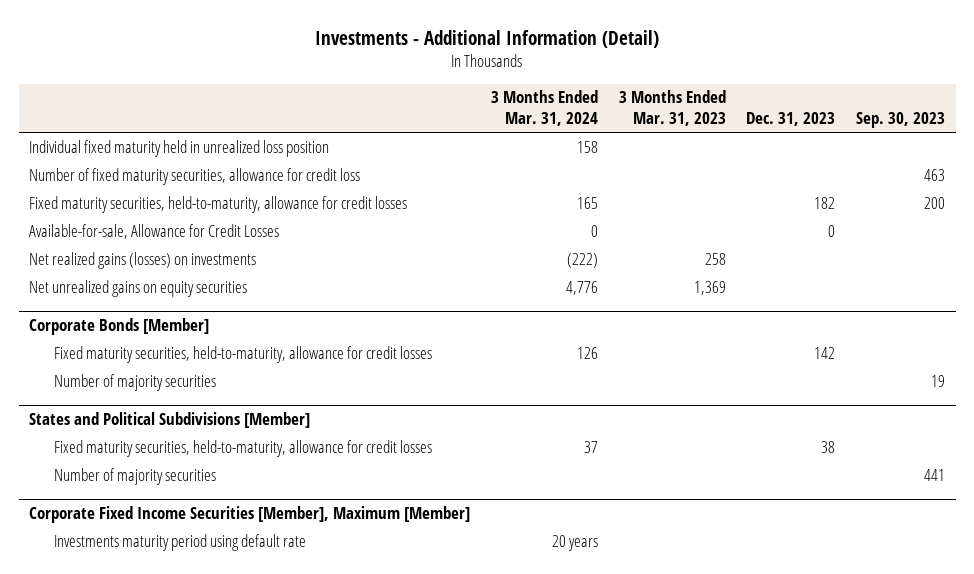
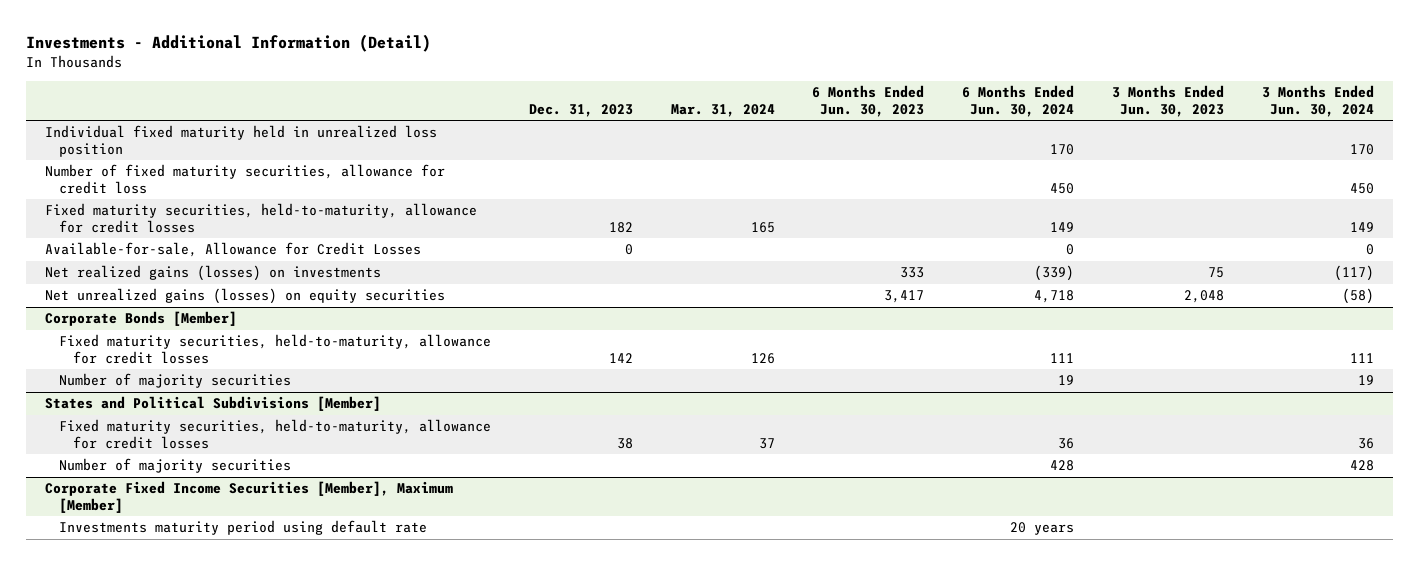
[491,90,599,127] 3 Months Ended Mar. 31, 2024 -> none
[618,90,726,127] 3 Months Ended Mar. 31, 2023 -> none
[856,112,946,129] Sep. 30, 2023 -> none
none -> [670,103,775,117] Mar. 31, 2024
none -> [812,84,925,117] 6 Months Ended Jun. 30, 2023
none -> [962,84,1075,117] 6 Months Ended Jun. 30, 2024
none -> [1111,84,1224,117] 3 Months Ended Jun. 30, 2023
none -> [1261,84,1374,117] 3 Months Ended Jun. 30, 2024
[29,279,248,297] Net unrealized gains on equity securities -> [44,288,445,305] Net unrealized gains (losses) on equity securities

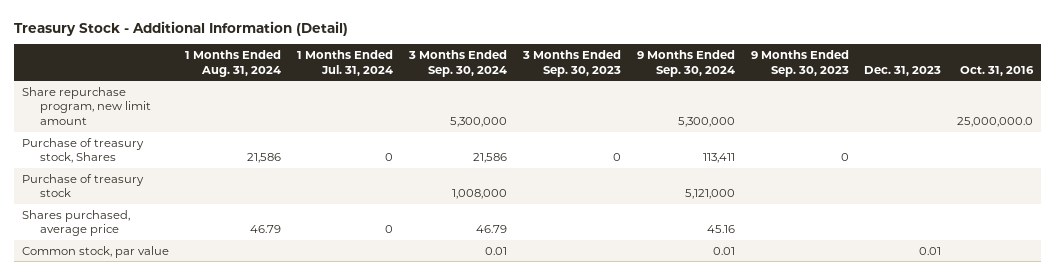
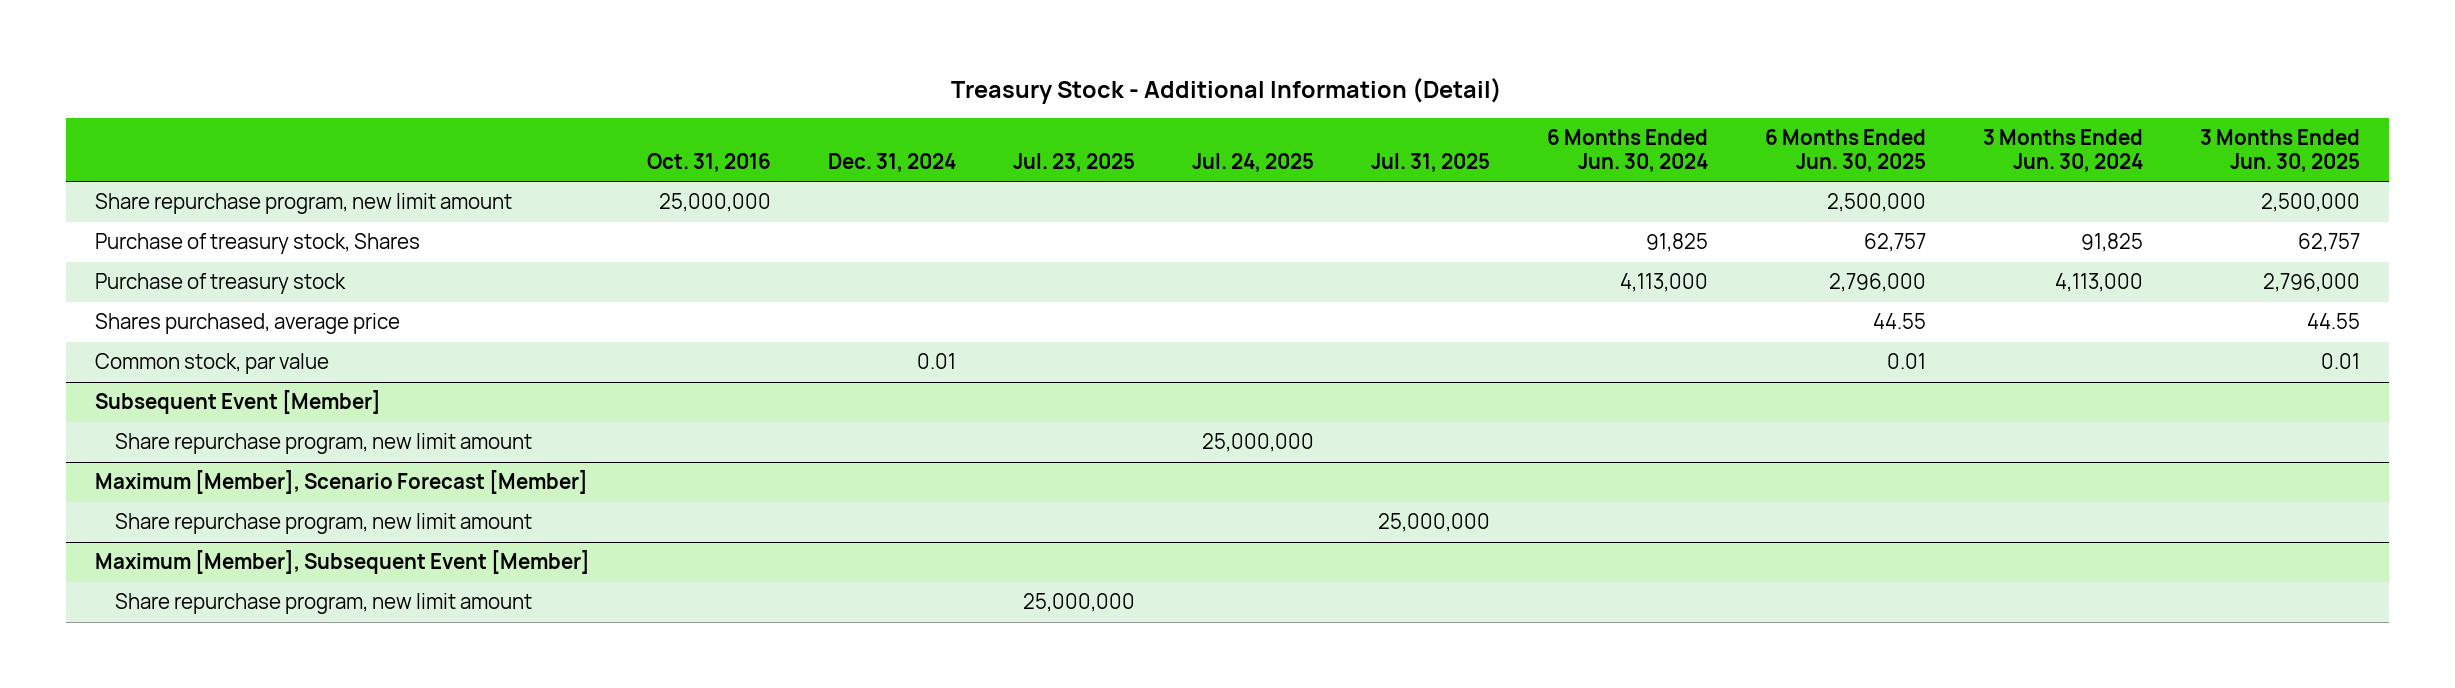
[185,49,282,77] 1 Months Ended Aug. 31, 2024 -> none
[297,49,394,76] 1 Months Ended Jul. 31, 2024 -> none
[407,49,507,77] 3 Months Ended Sep. 30, 2024 -> none
[521,49,621,77] 3 Months Ended Sep. 30, 2023 -> none
[636,49,735,77] 9 Months Ended Sep. 30, 2024 -> none
[750,49,849,77] 9 Months Ended Sep. 30, 2023 -> none
[864,65,942,76] Dec. 31, 2023 -> none
none -> [827,153,956,173] Dec. 31, 2024
none -> [1012,153,1135,173] Jul. 23, 2025
none -> [1191,153,1314,173] Jul. 24, 2025
none -> [1370,153,1490,173] Jul. 31, 2025
none -> [1546,128,1708,173] 6 Months Ended Jun. 30, 2024
none -> [1764,128,1926,173] 6 Months Ended Jun. 30, 2025
none -> [1983,128,2144,173] 3 Months Ended Jun. 30, 2024
none -> [2200,128,2361,173] 3 Months Ended Jun. 30, 2025
[957,117,1034,128] 25,000,000.0 -> [658,193,771,213] 25,000,000
none -> [94,390,381,415] Subsequent Event [Member]
none -> [114,433,532,455] Share repurchase program, new limit amount
none -> [94,470,588,495] Maximum [Member], Scenario Forecast [Member]
none -> [114,513,532,535] Share repurchase program, new limit amount
none -> [94,550,590,575] Maximum [Member], Subsequent Event [Member]
none -> [114,593,532,615] Share repurchase program, new limit amount

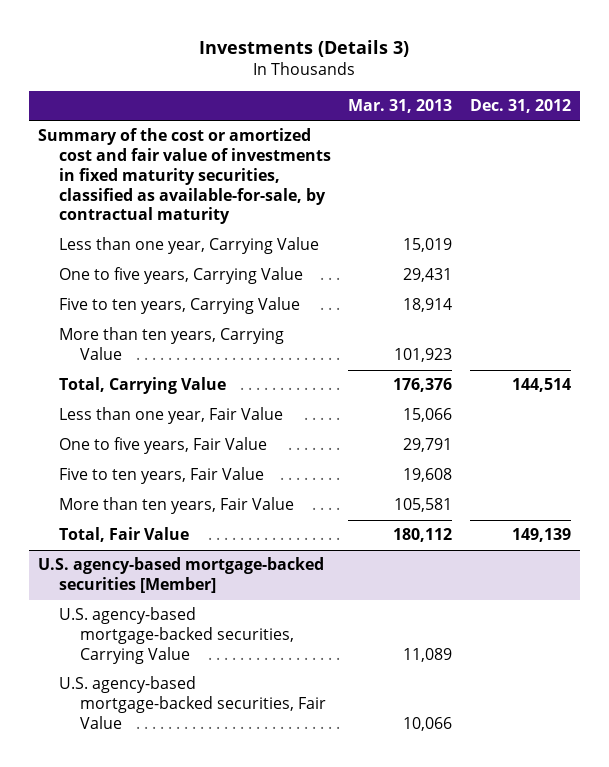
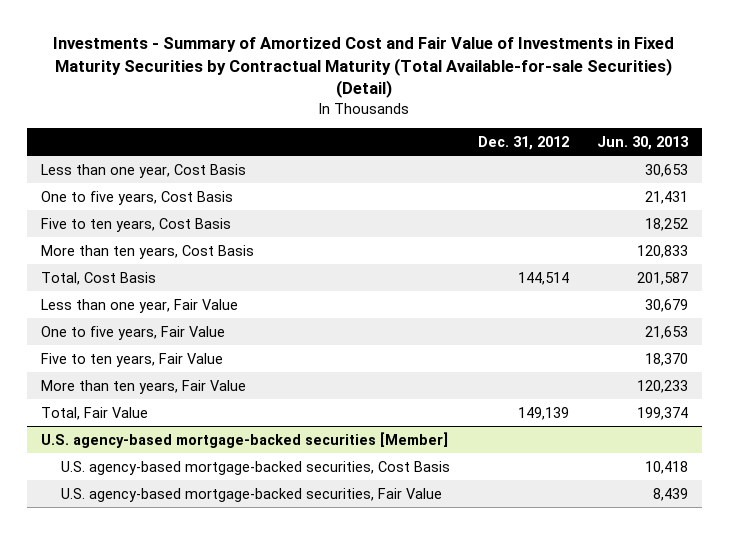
[199,39,410,57] Investments (Details 3) -> [53,37,675,99] Investments - Summary of Amortized Cost and Fair Value of Investments in Fixed Maturity Securities by Contractual Maturity (Total Available-for-sale Securities) (Detail)
[348,99,453,114] Mar. 31, 2013 -> none
none -> [596,135,689,150] Jun. 30, 2013
[37,128,331,225] Summary of the cost or amortized cost and fair value of investments in fixed maturity securities, classified as available-for-sale, by contractual maturity -> none
[58,237,319,255] Less than one year, Carrying Value -> [40,163,246,178] Less than one year, Cost Basis
[58,267,303,285] One to five years, Carrying Value -> [40,190,233,205] One to five years, Cost Basis
[58,297,300,315] Five to ten years, Carrying Value -> [40,217,231,232] Five to ten years, Cost Basis
[58,327,284,361] More than ten years, Carrying Value -> [40,244,254,259] More than ten years, Cost Basis
[58,377,226,395] Total, Carrying Value -> [40,271,156,285] Total, Cost Basis
[58,607,294,664] U.S. agency-based mortgage-backed securities, Carrying Value -> [60,460,450,475] U.S. agency-based mortgage-backed securities, Cost Basis

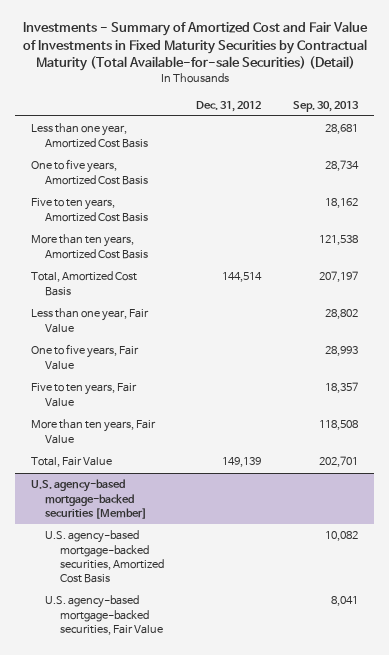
[596,135,689,150] Jun. 30, 2013 -> none
none -> [292,100,359,112] Sep. 30, 2013
[40,163,246,178] Less than one year, Cost Basis -> [31,123,149,148] Less than one year, Amortized Cost Basis
[40,190,233,205] One to five years, Cost Basis -> [31,159,149,185] One to five years, Amortized Cost Basis
[40,217,231,232] Five to ten years, Cost Basis -> [31,198,149,222] Five to ten years, Amortized Cost Basis
[40,244,254,259] More than ten years, Cost Basis -> [31,234,149,259] More than ten years, Amortized Cost Basis
[40,271,156,285] Total, Cost Basis -> [31,271,138,296] Total, Amortized Cost Basis
[60,460,450,475] U.S. agency-based mortgage-backed securities, Cost Basis -> [45,530,164,584] U.S. agency-based mortgage-backed securities, Amortized Cost Basis

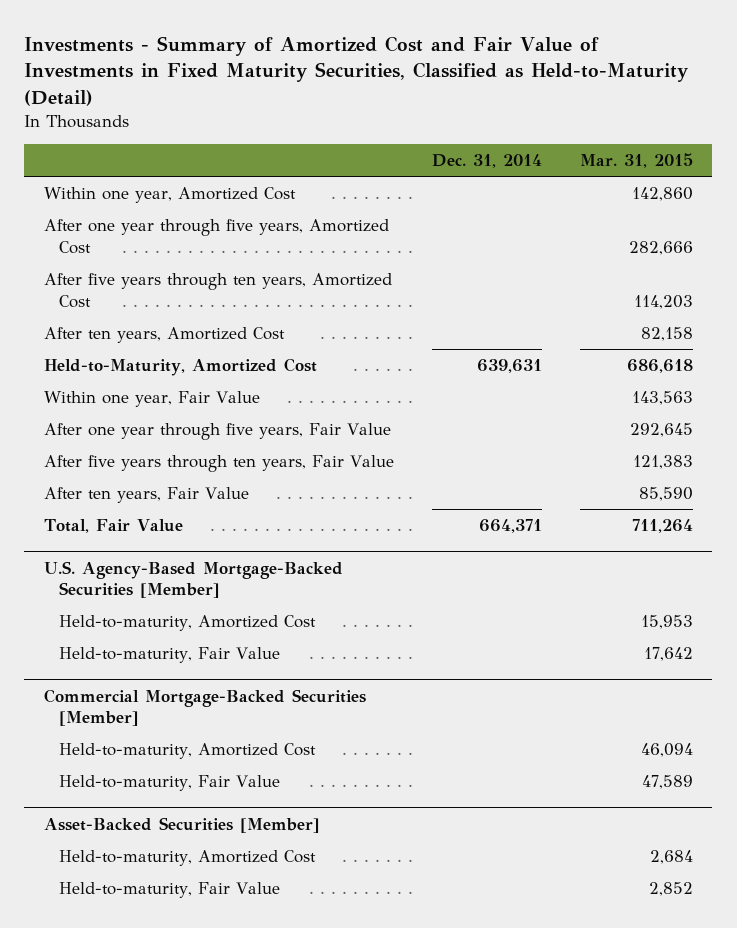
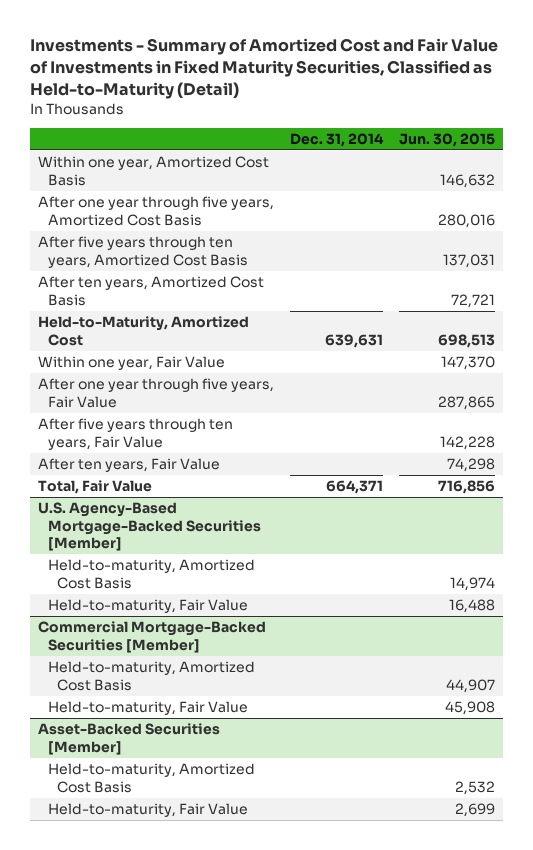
[580,152,694,168] Mar. 31, 2015 -> none
none -> [398,132,495,147] Jun. 30, 2015
[43,186,296,203] Within one year, Amortized Cost -> [37,156,269,186] Within one year, Amortized Cost Basis
[43,218,389,254] After one year through five years, Amortized Cost -> [37,196,274,226] After one year through five years, Amortized Cost Basis
[43,272,392,308] After five years through ten years, Amortized Cost -> [37,236,248,268] After five years through ten years, Amortized Cost Basis
[43,326,285,343] After ten years, Amortized Cost -> [37,276,264,306] After ten years, Amortized Cost Basis
[59,614,317,631] Held-to-maturity, Amortized Cost -> [47,559,255,589] Held-to-maturity, Amortized Cost Basis
[59,742,317,759] Held-to-maturity, Amortized Cost -> [47,661,255,691] Held-to-maturity, Amortized Cost Basis
[59,849,317,866] Held-to-maturity, Amortized Cost -> [47,763,255,793] Held-to-maturity, Amortized Cost Basis

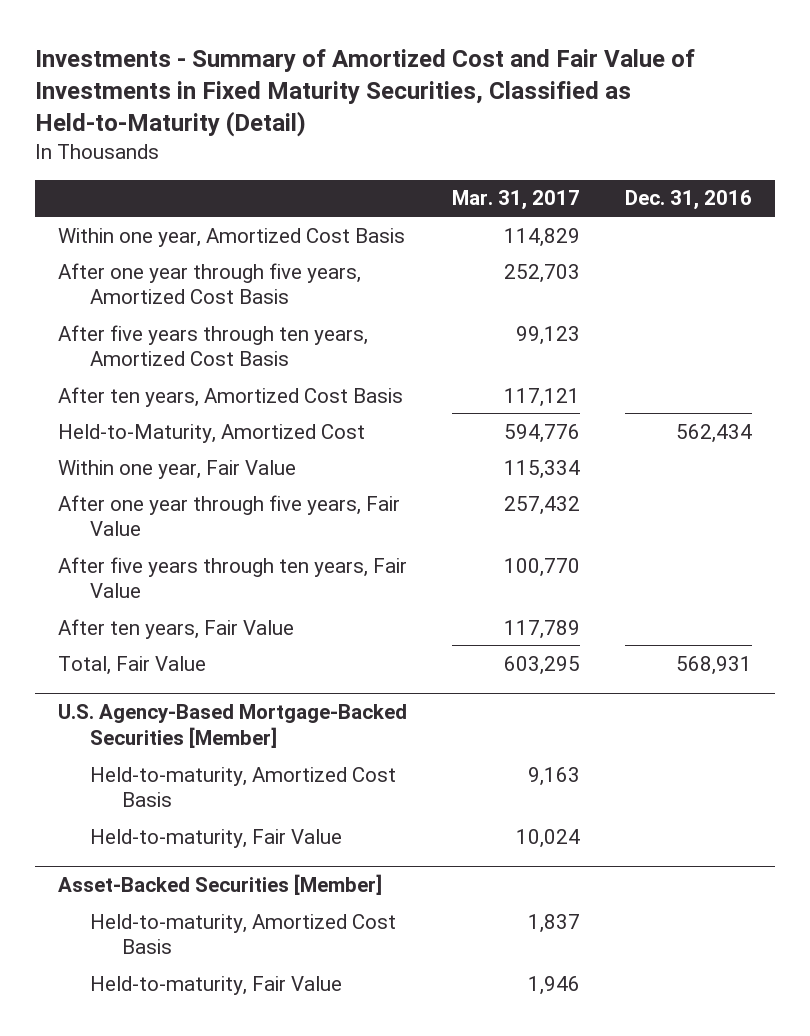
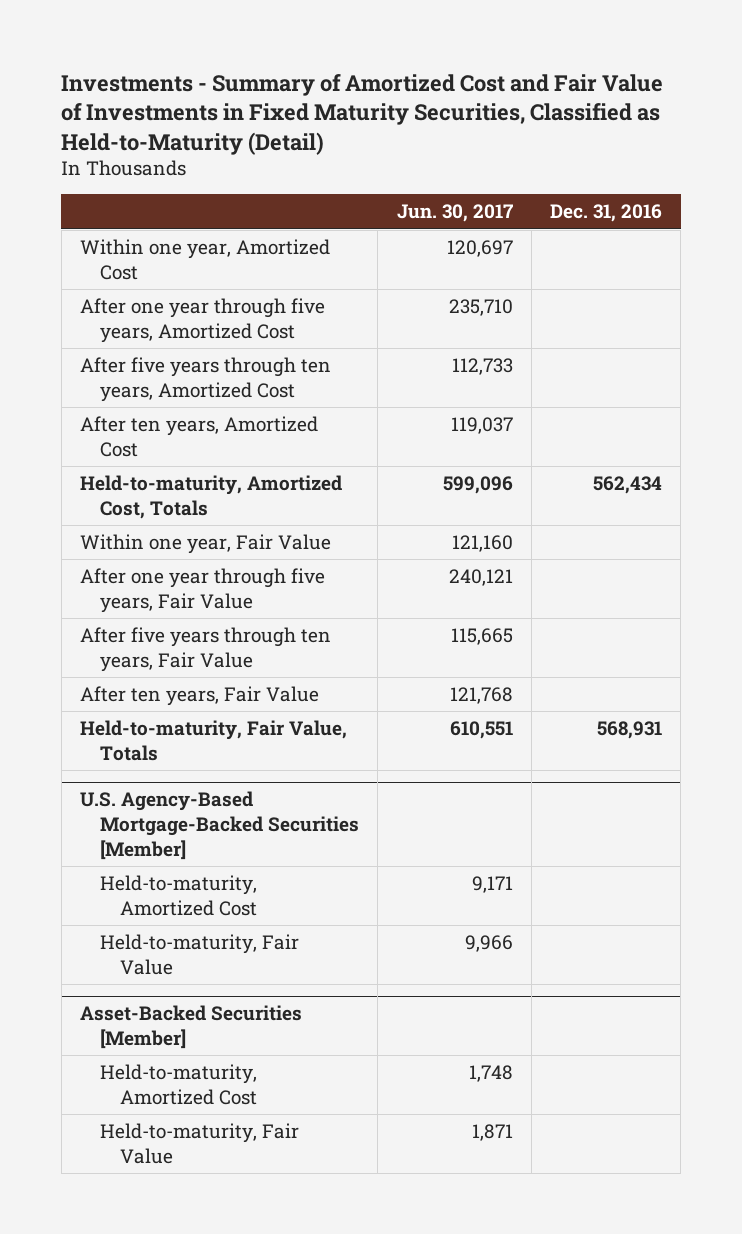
[451,190,580,211] Mar. 31, 2017 -> none
none -> [396,204,513,223] Jun. 30, 2017
[57,227,405,247] Within one year, Amortized Cost Basis -> [80,238,331,280] Within one year, Amortized Cost
[57,262,361,305] After one year through five years, Amortized Cost Basis -> [80,297,326,343] After one year through five years, Amortized Cost
[57,324,368,367] After five years through ten years, Amortized Cost Basis -> [80,356,332,402] After five years through ten years, Amortized Cost
[57,386,403,407] After ten years, Amortized Cost Basis -> [80,415,319,457] After ten years, Amortized Cost
[57,423,365,443] Held-to-Maturity, Amortized Cost -> [80,474,343,519] Held-to-maturity, Amortized Cost, Totals
[57,655,206,675] Total, Fair Value -> [80,719,348,761] Held-to-maturity, Fair Value, Totals
[89,766,396,808] Held-to-maturity, Amortized Cost Basis -> [100,874,258,916] Held-to-maturity, Amortized Cost
[89,913,396,955] Held-to-maturity, Amortized Cost Basis -> [100,1063,258,1105] Held-to-maturity, Amortized Cost

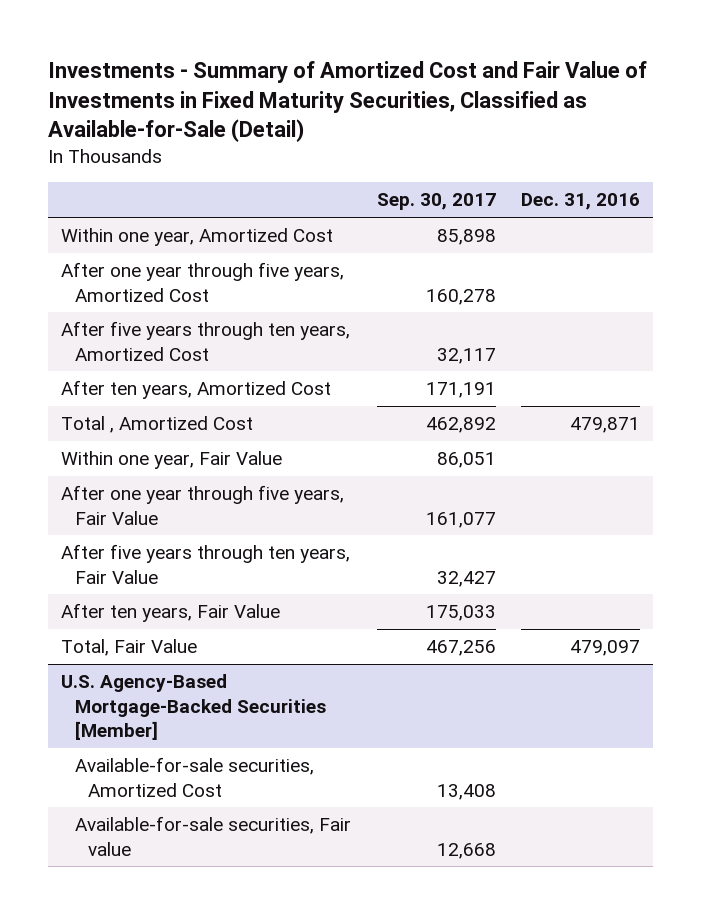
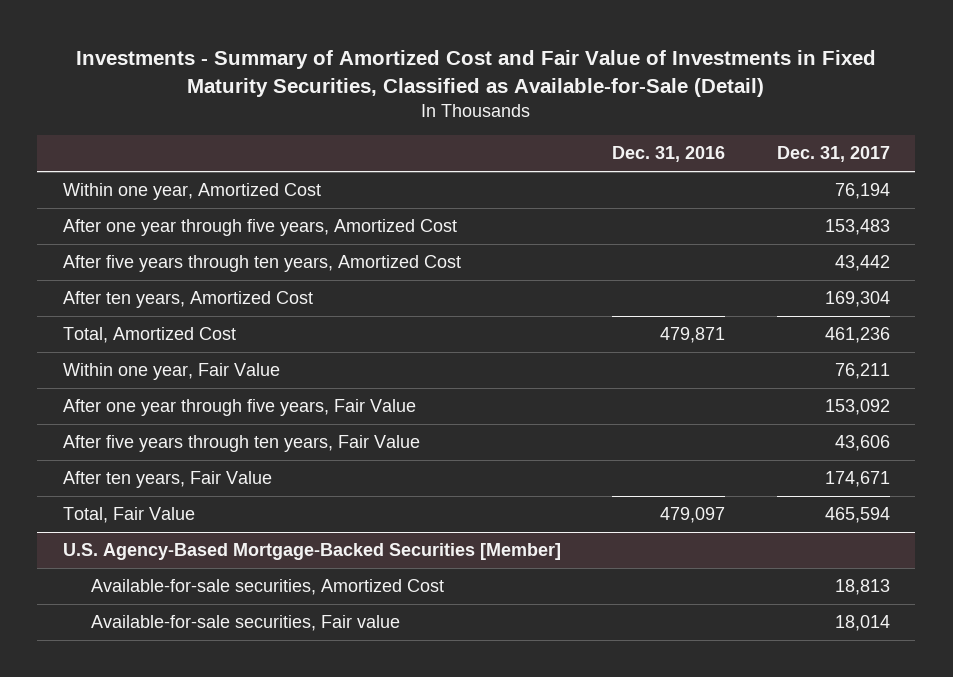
[376,193,496,211] Sep. 30, 2017 -> none
none -> [776,146,890,163] Dec. 31, 2017
[61,416,254,434] Total , Amortized Cost -> [63,327,237,344] Total, Amortized Cost

